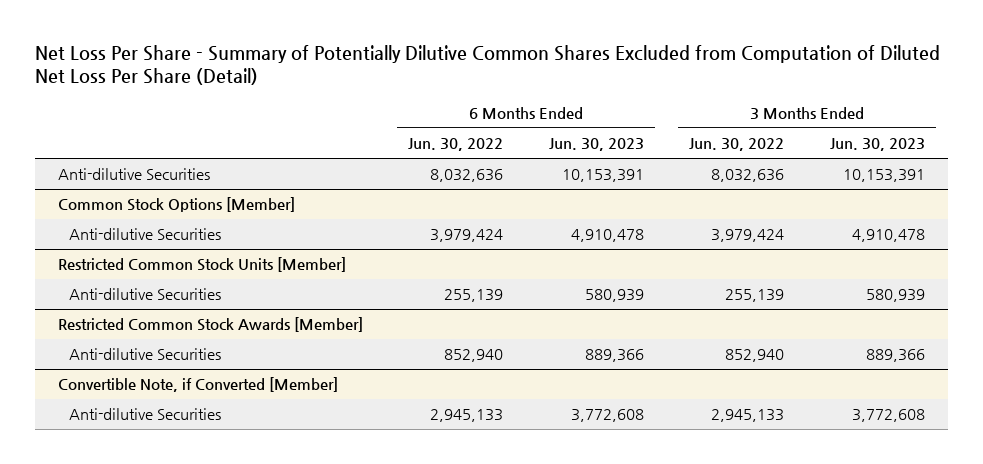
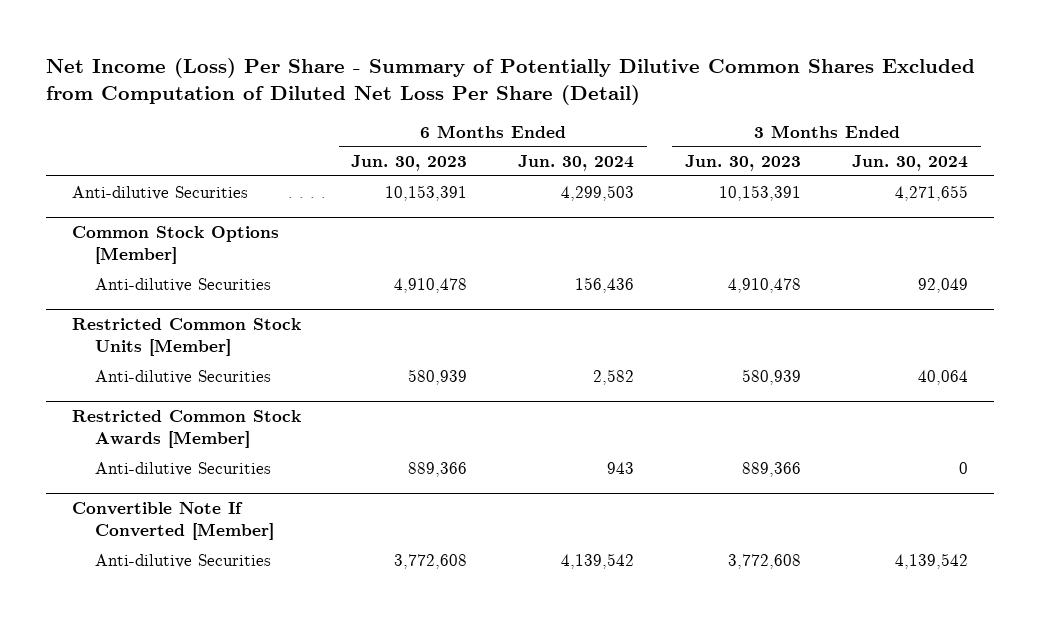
[35,44,941,86] Net Loss Per Share - Summary of Potentially Dilutive Common Shares Excluded from Computation of Diluted Net Loss Per Share (Detail) -> [46,57,976,105] Net Income (Loss) Per Share - Summary of Potentially Dilutive Common Shares Excluded from Computation of Diluted Net Loss Per Share (Detail)
[408,138,504,152] Jun. 30, 2022 -> none
[689,138,785,152] Jun. 30, 2022 -> none
none -> [518,155,635,172] Jun. 30, 2024
none -> [852,155,969,172] Jun. 30, 2024
[57,377,338,393] Convertible Note, if Converted [Member] -> [71,502,275,540] Convertible Note If Converted [Member]

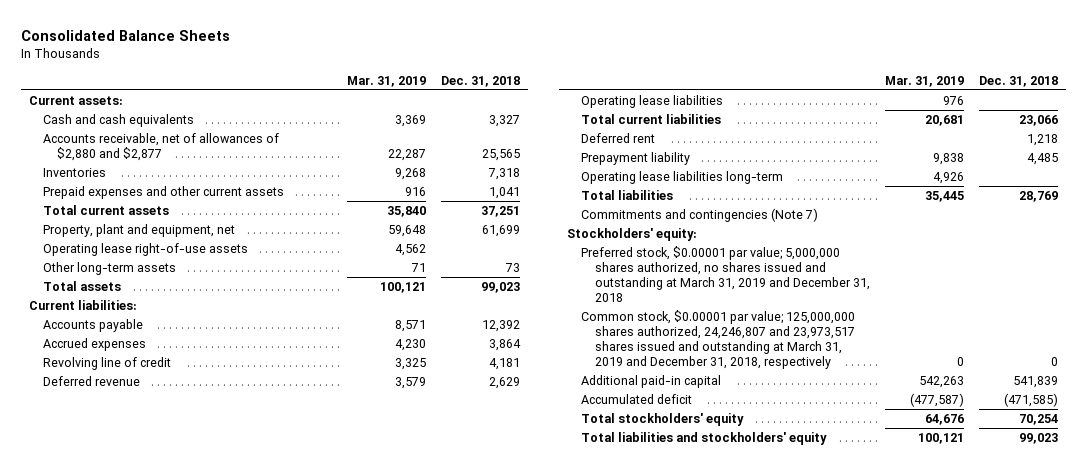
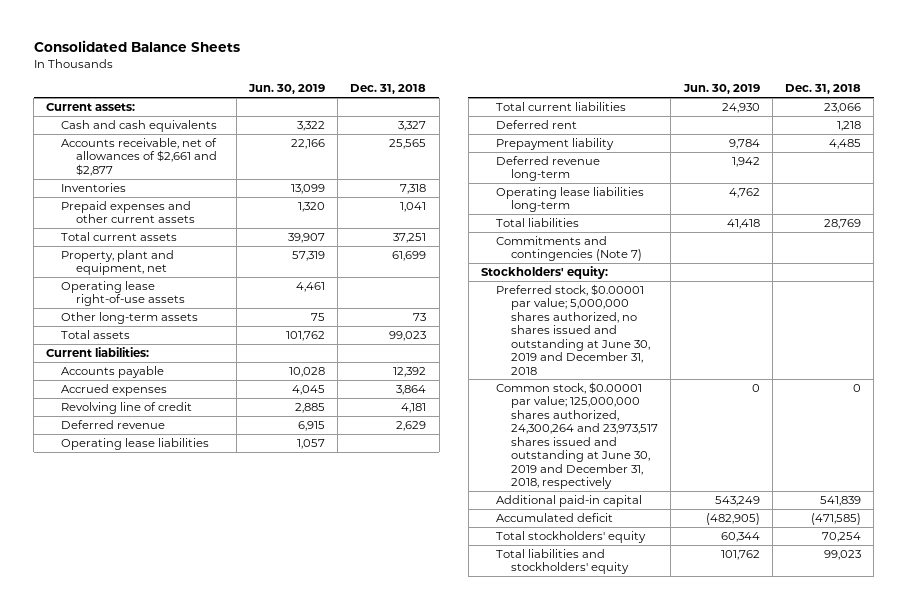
[347,75,427,87] Mar. 31, 2019 -> none
none -> [247,84,325,95] Jun. 30, 2019
[43,133,280,161] Accounts receivable, net of allowances of $2,880 and $2,877 -> [61,138,218,176] Accounts receivable, net of allowances of $2,661 and $2,877
none -> [496,156,601,182] Deferred revenue long-term
[580,246,870,302] Preferred stock, $0.00001 par value; 5,000,000 shares authorized, no shares issued and outstanding at March 31, 2019 and December 31, 2018 -> [496,284,651,375] Preferred stock, $0.00001 par value; 5,000,000 shares authorized, no shares issued and outstanding at June 30, 2019 and December 31, 2018
[580,310,855,369] Common stock, $0.00001 par value; 125,000,000 shares authorized, 24,246,807 and 23,973,517 shares issued and outstanding at March 31, 2019 and December 31, 2018, respectively -> [496,382,659,490] Common stock, $0.00001 par value; 125,000,000 shares authorized, 24,300,264 and 23,973,517 shares issued and outstanding at June 30, 2019 and December 31, 2018, respectively

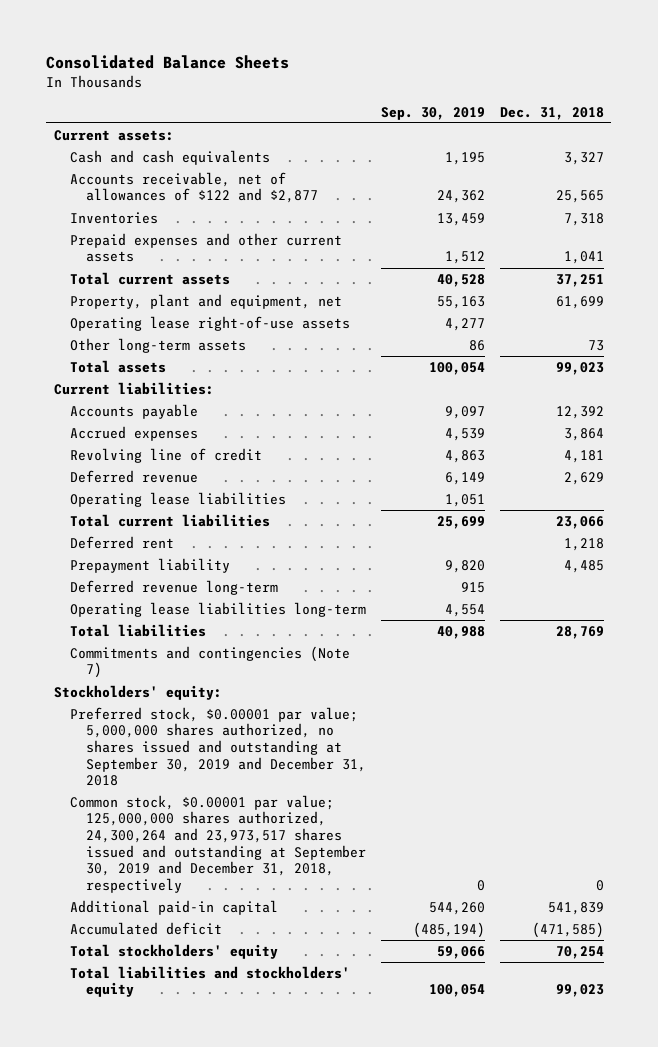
[247,84,325,95] Jun. 30, 2019 -> none
none -> [381,106,486,120] Sep. 30, 2019
[61,138,218,176] Accounts receivable, net of allowances of $2,661 and $2,877 -> [70,171,319,204] Accounts receivable, net of allowances of $122 and $2,877
[496,284,651,375] Preferred stock, $0.00001 par value; 5,000,000 shares authorized, no shares issued and outstanding at June 30, 2019 and December 31, 2018 -> [70,706,367,787] Preferred stock, $0.00001 par value; 5,000,000 shares authorized, no shares issued and outstanding at September 30, 2019 and December 31, 2018
[496,382,659,490] Common stock, $0.00001 par value; 125,000,000 shares authorized, 24,300,264 and 23,973,517 shares issued and outstanding at June 30, 2019 and December 31, 2018, respectively -> [70,794,367,893] Common stock, $0.00001 par value; 125,000,000 shares authorized, 24,300,264 and 23,973,517 shares issued and outstanding at September 30, 2019 and December 31, 2018, respectively

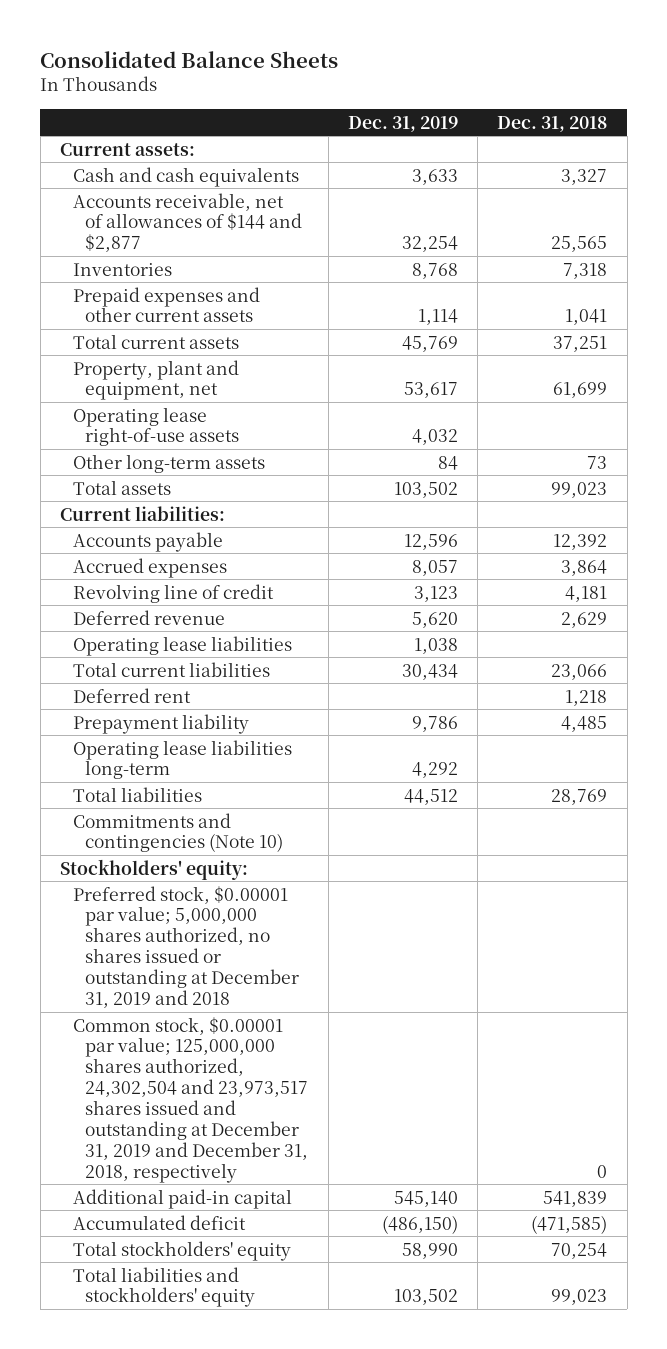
[381,106,486,120] Sep. 30, 2019 -> none
none -> [347,115,458,132] Dec. 31, 2019
[70,171,319,204] Accounts receivable, net of allowances of $122 and $2,877 -> [72,192,303,253] Accounts receivable, net of allowances of $144 and $2,877
[70,579,279,595] Deferred revenue long-term -> none
[70,645,351,679] Commitments and contingencies (Note 7) -> [72,812,284,853] Commitments and contingencies (Note 10)
[70,706,367,787] Preferred stock, $0.00001 par value; 5,000,000 shares authorized, no shares issued and outstanding at September 30, 2019 and December 31, 2018 -> [72,885,300,1008] Preferred stock, $0.00001 par value; 5,000,000 shares authorized, no shares issued or outstanding at December 31, 2019 and 2018
[70,794,367,893] Common stock, $0.00001 par value; 125,000,000 shares authorized, 24,300,264 and 23,973,517 shares issued and outstanding at September 30, 2019 and December 31, 2018, respectively -> [72,1016,309,1183] Common stock, $0.00001 par value; 125,000,000 shares authorized, 24,302,504 and 23,973,517 shares issued and outstanding at December 31, 2019 and December 31, 2018, respectively

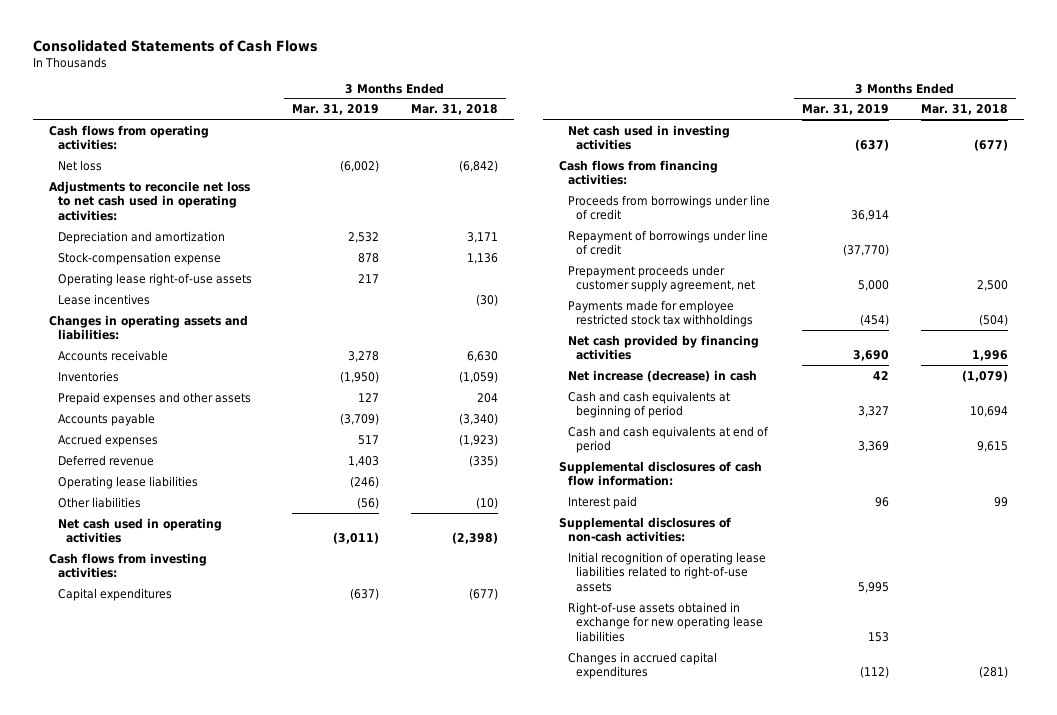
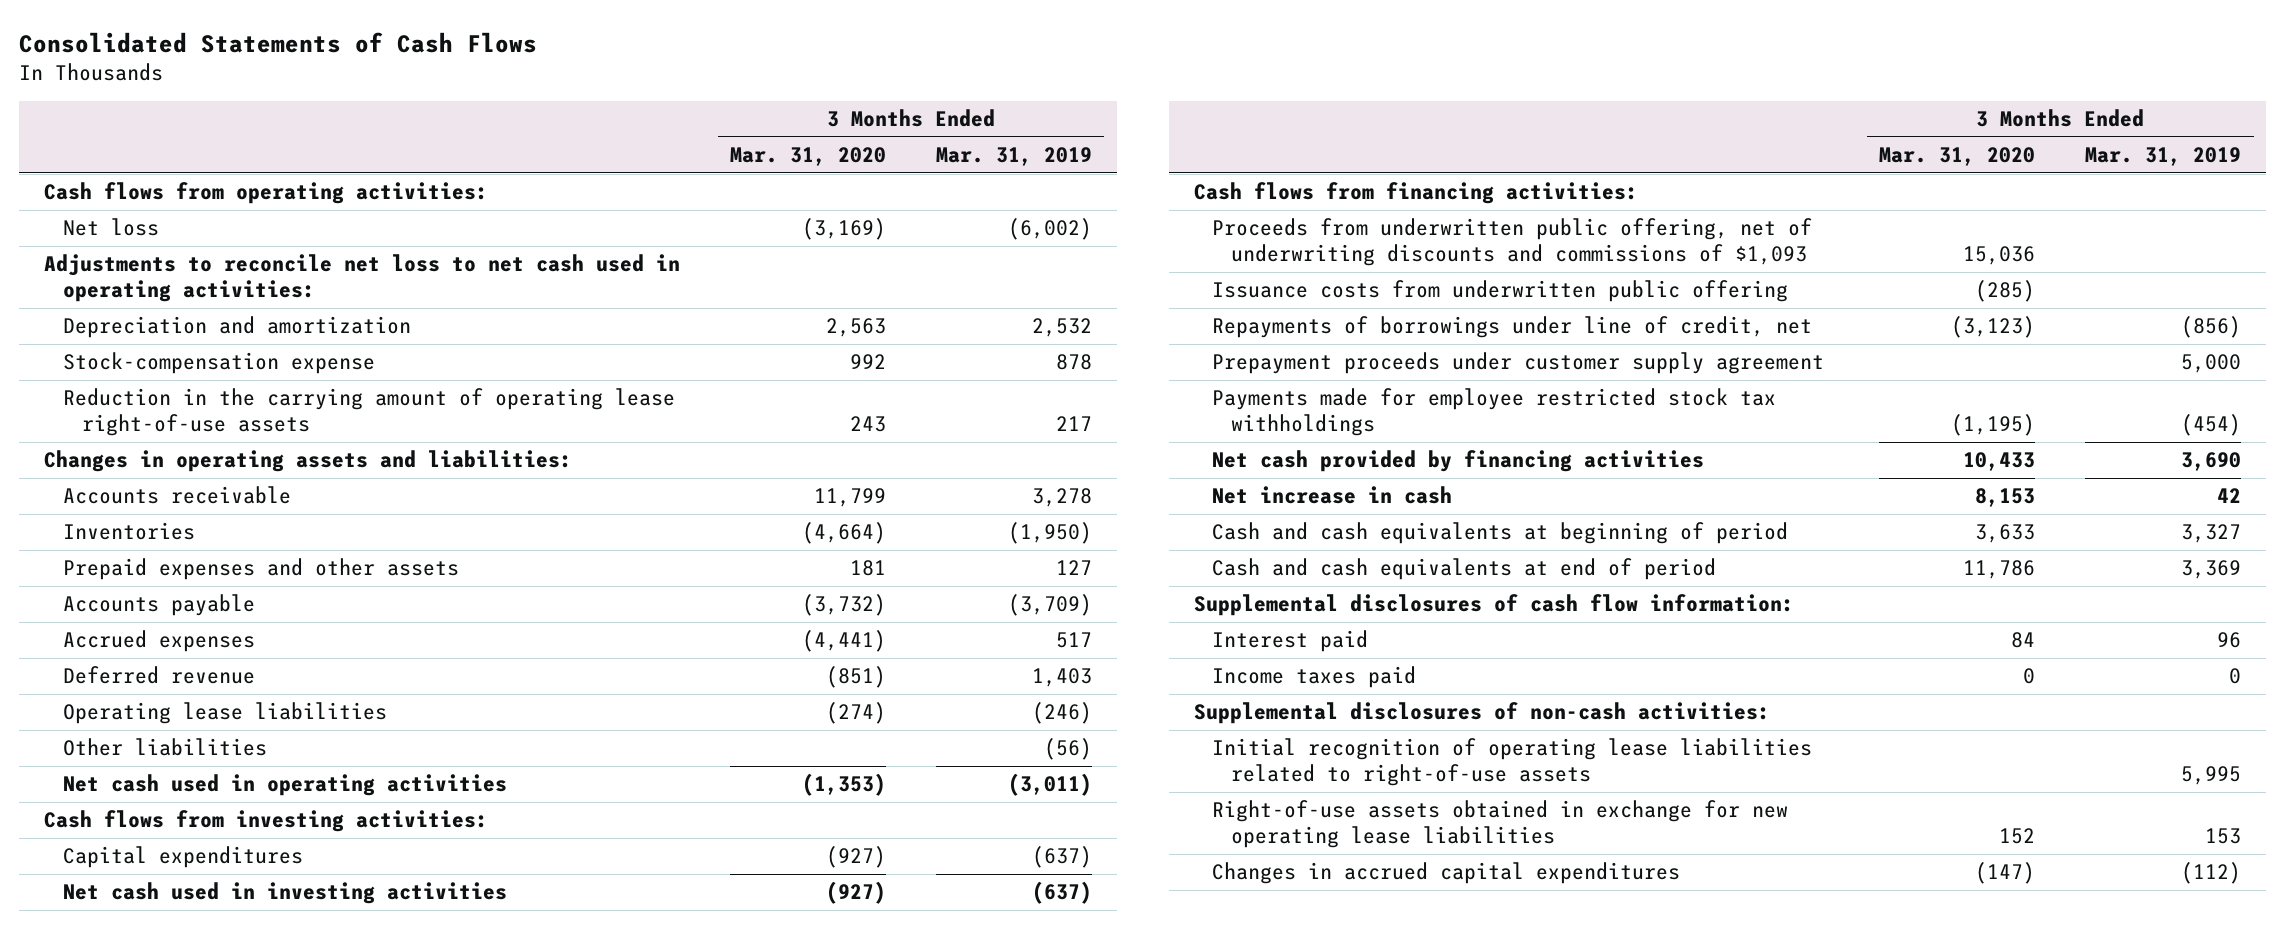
[410,104,498,116] Mar. 31, 2018 -> none
none -> [729,147,886,167] Mar. 31, 2020
[57,293,150,305] Lease incentives -> none
[57,272,252,286] Operating lease right-of-use assets -> [62,388,675,437] Reduction in the carrying amount of operating lease right-of-use assets
[567,194,770,221] Proceeds from borrowings under line of credit -> none
none -> [1212,218,1813,267] Proceeds from underwritten public offering, net of underwriting discounts and commissions of $1,093
none -> [1212,280,1789,303] Issuance costs from underwritten public offering
[567,229,768,256] Repayment of borrowings under line of credit -> [1212,316,1813,339] Repayments of borrowings under line of credit, net
[842,244,889,257] (37,770) -> [2181,316,2242,339] (856)
[567,264,756,293] Prepayment proceeds under customer supply agreement, net -> [1212,352,1825,375] Prepayment proceeds under customer supply agreement
[567,369,757,382] Net increase (decrease) in cash -> [1212,486,1453,505] Net increase in cash
none -> [1212,666,1417,689] Income taxes paid

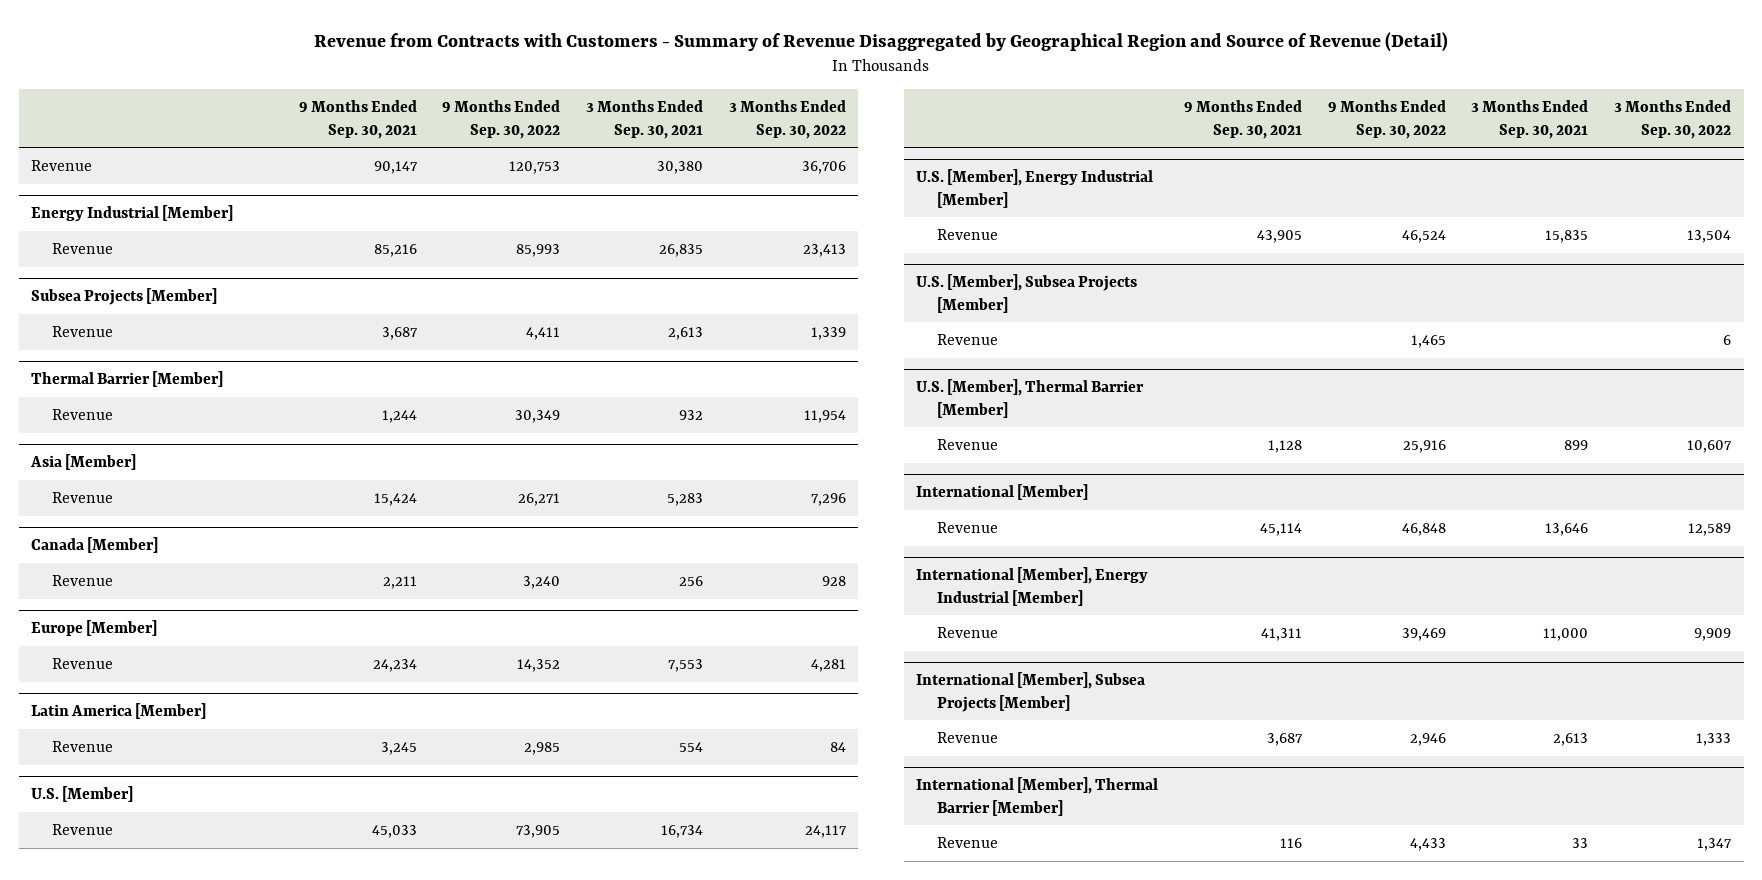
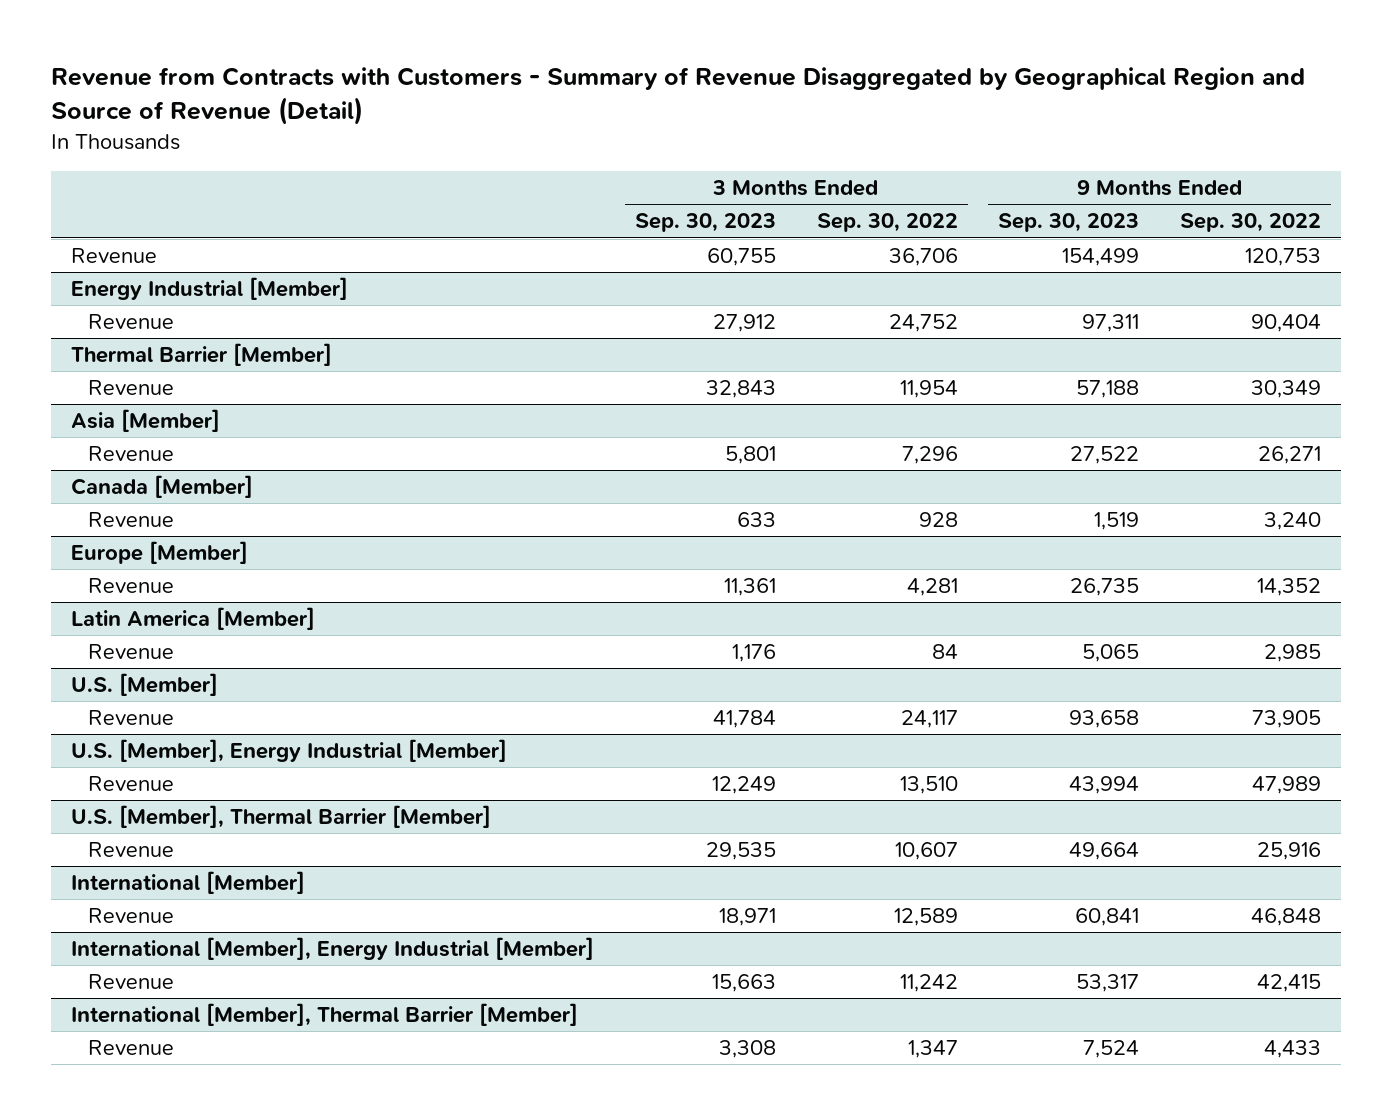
[298,100,417,139] 9 Months Ended Sep. 30, 2021 -> none
[586,100,704,139] 3 Months Ended Sep. 30, 2021 -> none
none -> [635,213,777,233] Sep. 30, 2023
none -> [998,213,1140,233] Sep. 30, 2023
[31,288,218,306] Subsea Projects [Member] -> none
[51,325,113,337] Revenue -> none
[516,243,561,257] 85,993 -> [1251,314,1322,333] 90,404
[802,243,846,257] 23,413 -> [888,314,958,333] 24,752
[916,274,1138,313] U.S. [Member], Subsea Projects [Member] -> none
[937,333,999,345] Revenue -> none
[1401,229,1446,243] 46,524 -> [1252,776,1322,795] 47,989
[1686,229,1731,243] 13,504 -> [899,776,958,795] 13,510
[916,672,1146,712] International [Member], Subsea Projects [Member] -> none
[937,731,999,743] Revenue -> none
[1401,627,1446,641] 39,469 -> [1257,974,1322,993] 42,415
[1693,627,1731,641] 9,909 -> [899,974,958,993] 11,242

